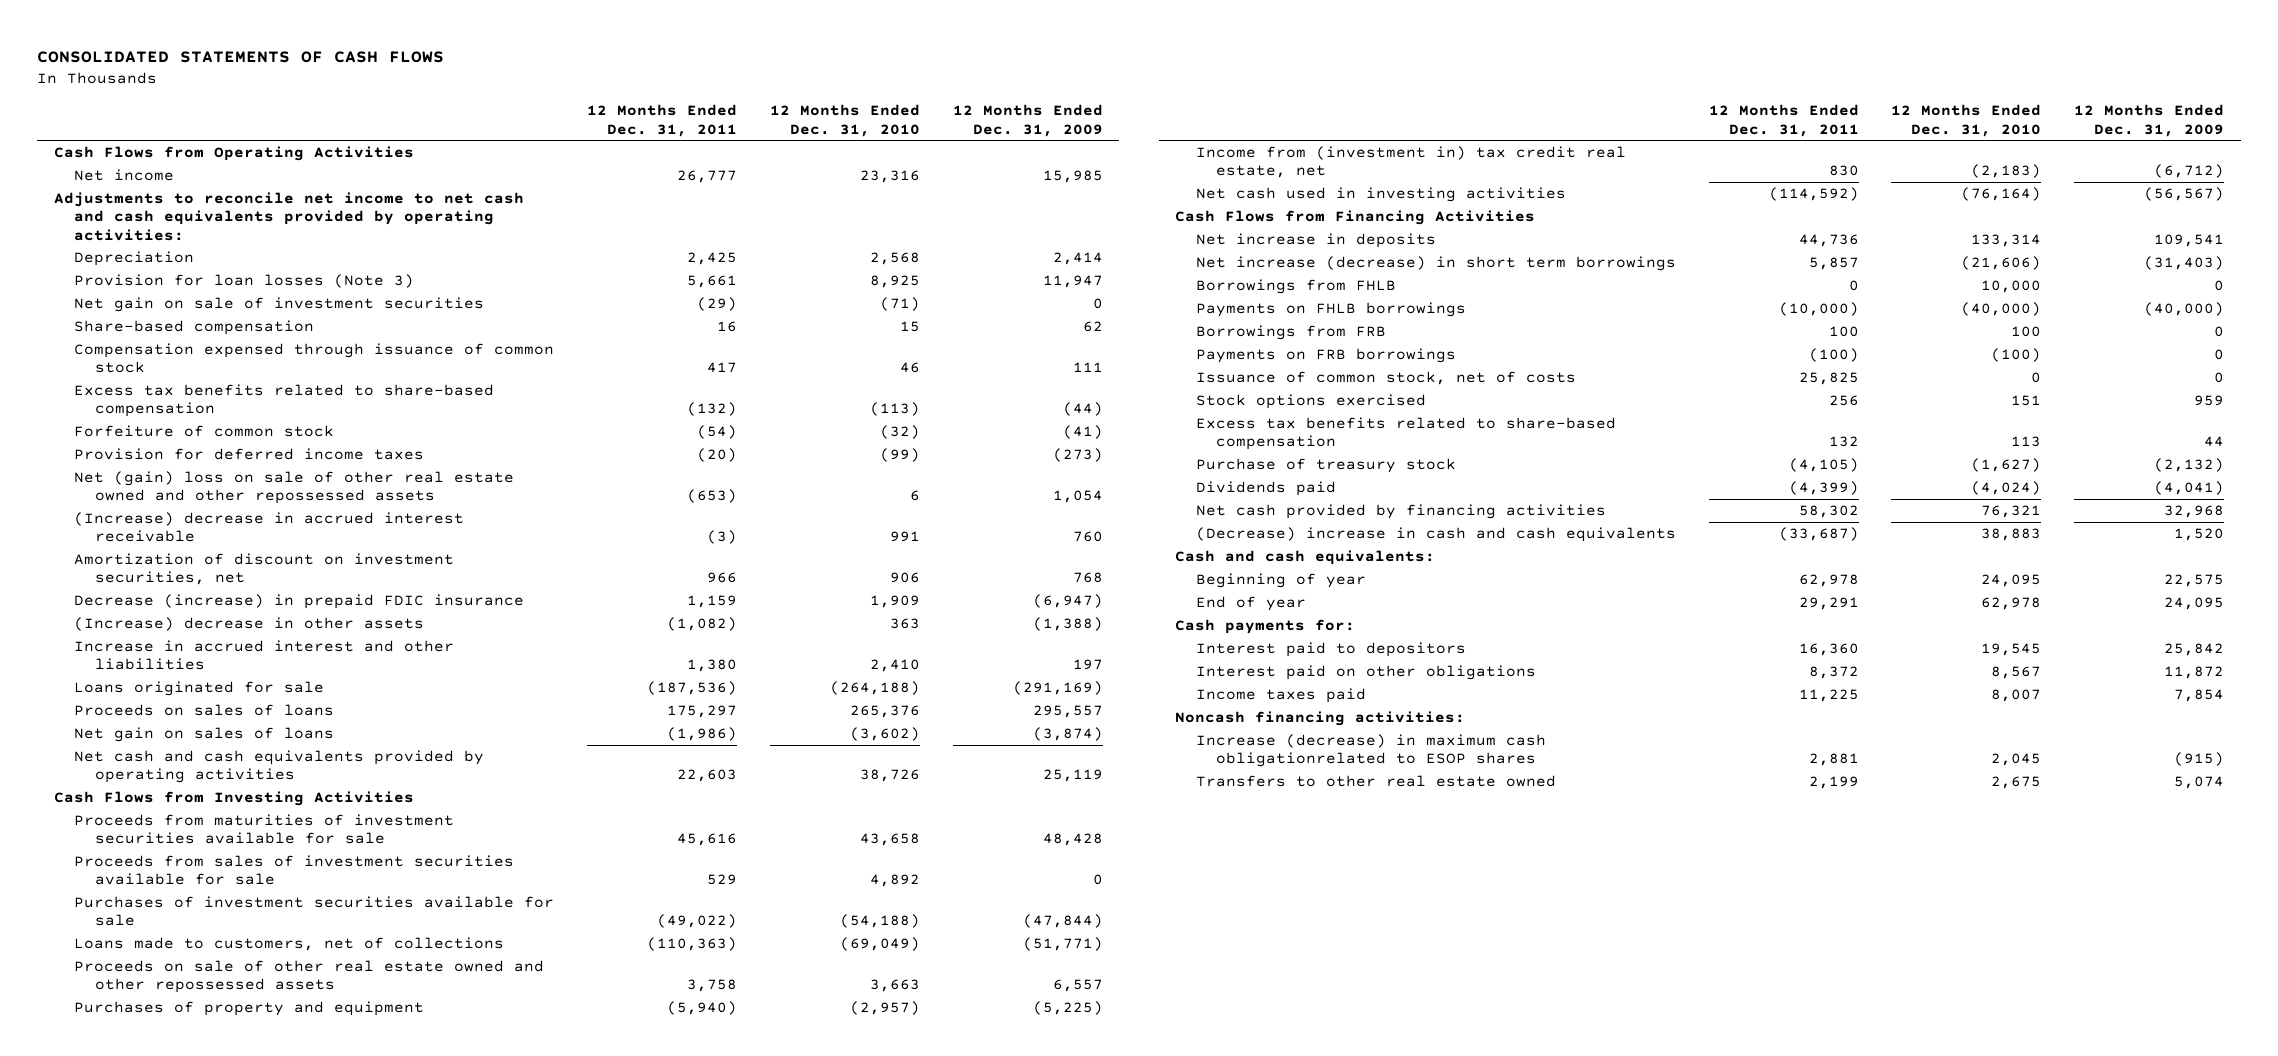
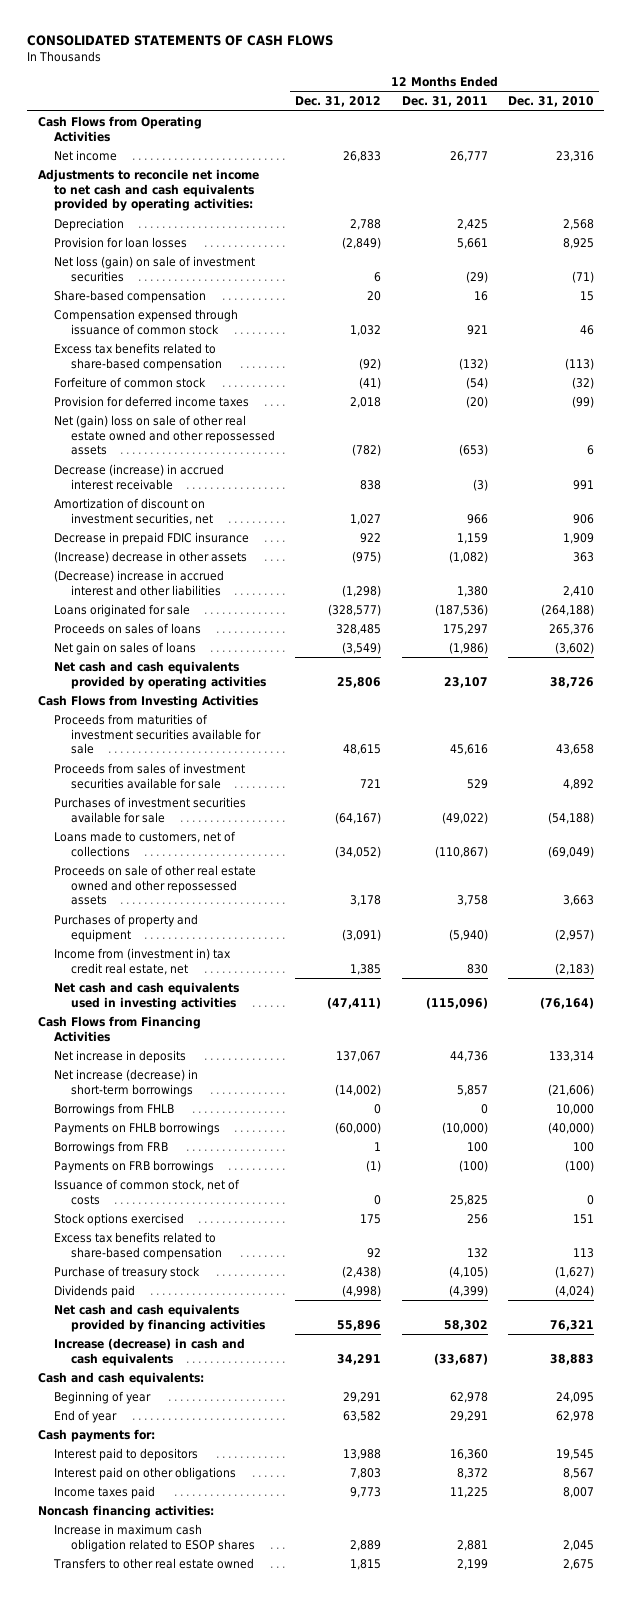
[952,104,1103,137] 12 Months Ended Dec. 31, 2009 -> none
none -> [295,96,382,108] Dec. 31, 2012
[74,274,415,289] Provision for loan losses (Note 3) -> [54,236,188,248] Provision for loan losses
[74,297,485,313] Net gain on sale of investment securities -> [54,255,256,282] Net loss (gain) on sale of investment securities
[707,362,738,374] 417 -> [466,324,488,335] 921
[74,512,465,543] (Increase) decrease in accrued interest receivable -> [54,463,225,490] Decrease (increase) in accrued interest receivable
[74,594,525,610] Decrease (increase) in prepaid FDIC insurance -> [54,531,250,545] Decrease in prepaid FDIC insurance
[74,640,455,671] Increase in accrued interest and other liabilities -> [54,569,225,596] (Decrease) increase in accrued interest and other liabilities
[677,769,738,783] 22,603 -> [443,676,488,688] 23,107
[647,937,738,952] (110,363) -> [434,845,488,858] (110,867)
[1195,187,1566,203] Net cash used in investing activities -> [54,981,240,1010] Net cash and cash equivalents used in investing activities
[1768,187,1859,202] (114,592) -> [425,996,488,1009] (115,096)
[1195,256,1676,272] Net increase (decrease) in short term borrowings -> [54,1068,199,1097] Net increase (decrease) in short-term borrowings
[1195,504,1606,520] Net cash provided by financing activities -> [54,1303,265,1332] Net cash and cash equivalents provided by financing activities
[1195,527,1676,543] (Decrease) increase in cash and cash equivalents -> [54,1337,246,1366] Increase (decrease) in cash and cash equivalents
[1195,734,1546,768] Increase (decrease) in maximum cash obligationrelated to ESOP shares -> [54,1523,255,1552] Increase in maximum cash obligation related to ESOP shares

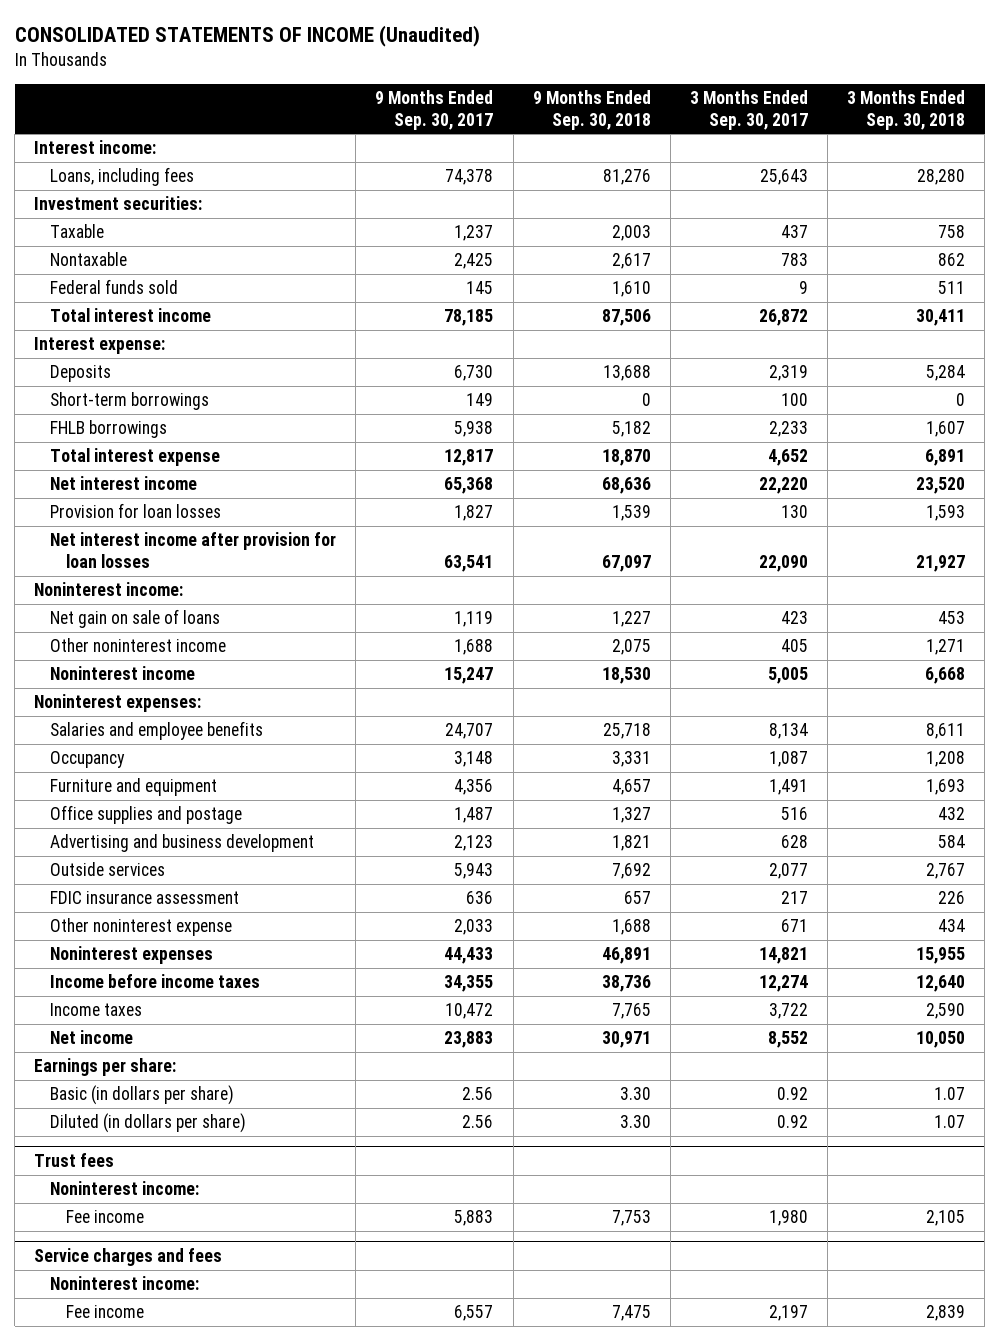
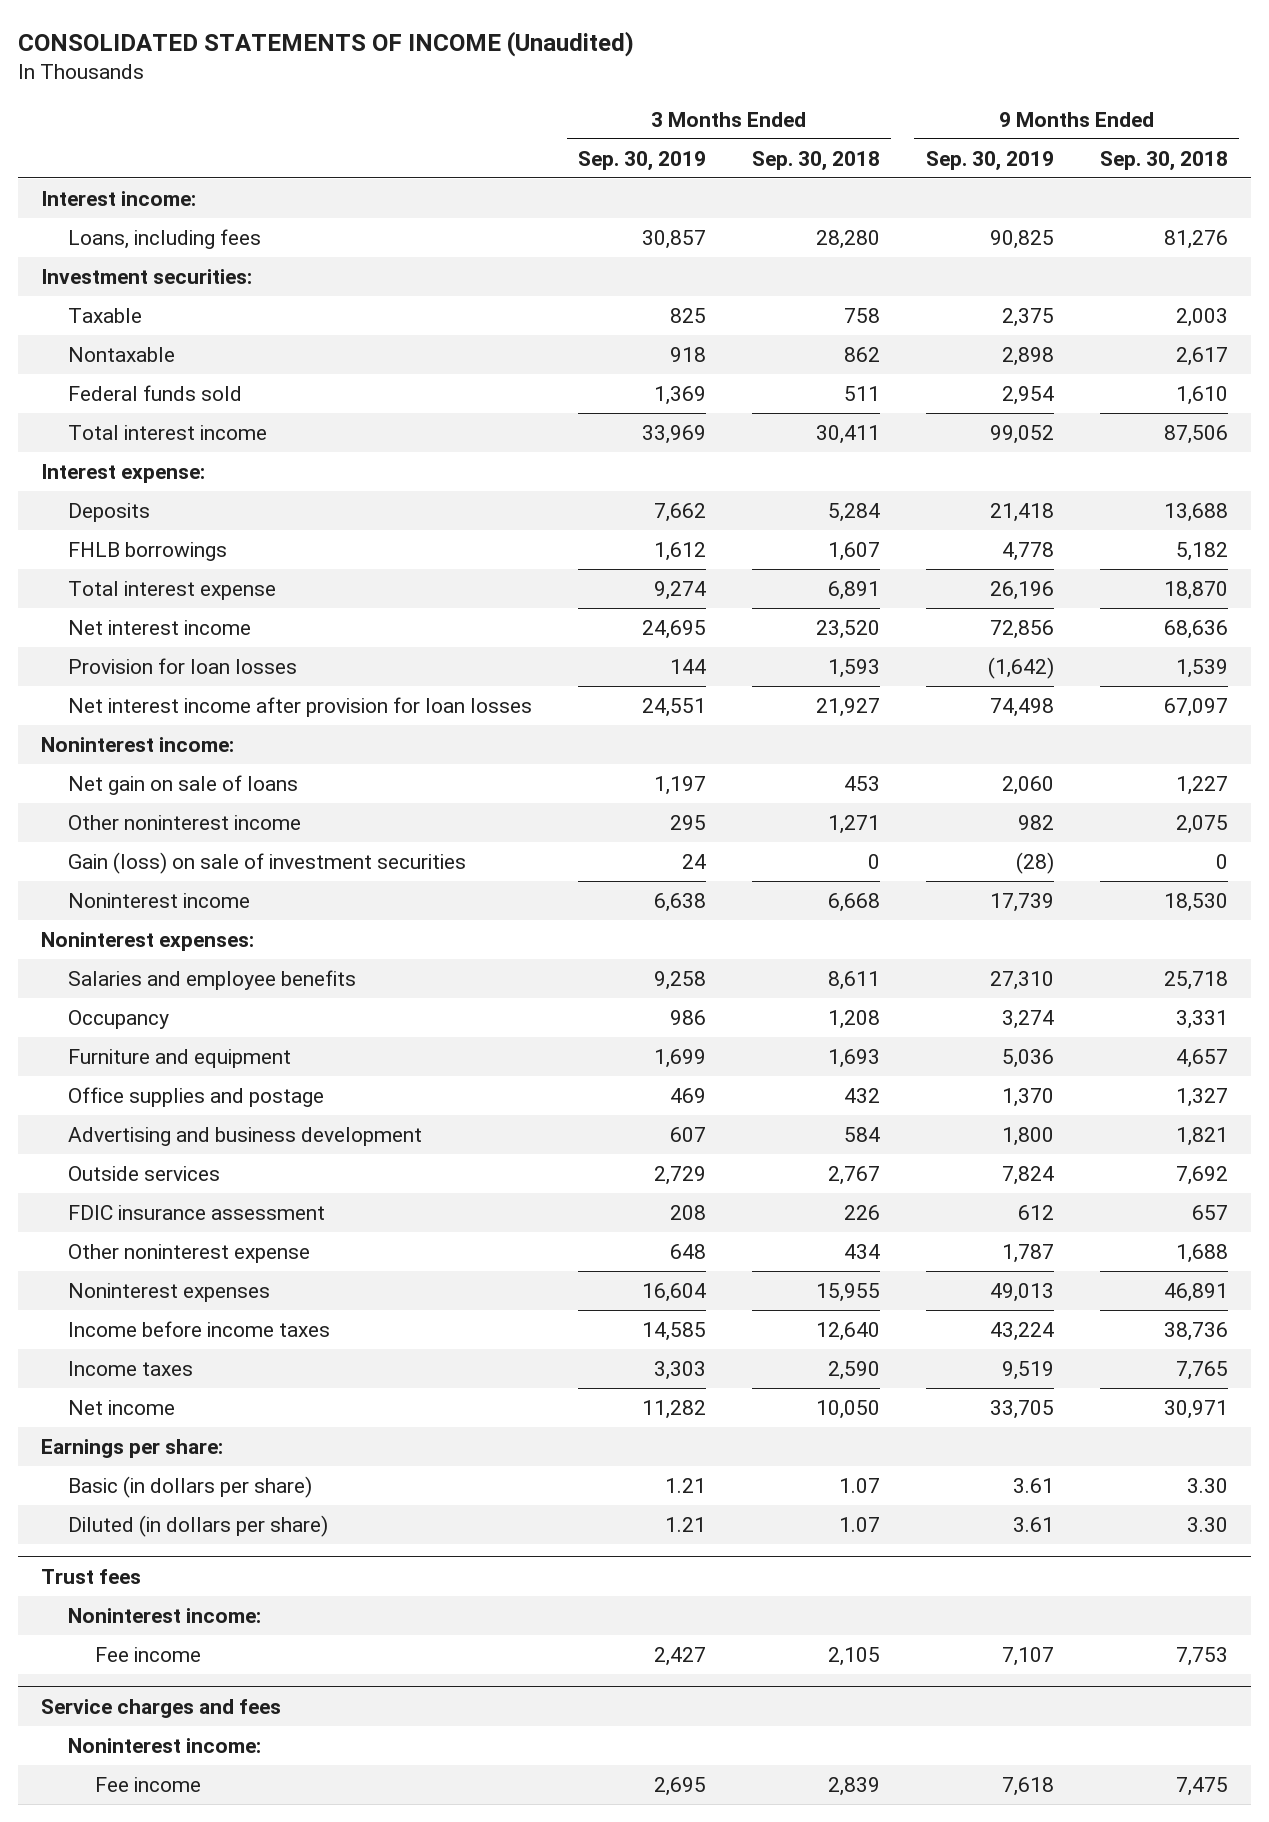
[375,89,494,130] 9 Months Ended Sep. 30, 2017 -> none
[689,89,808,130] 3 Months Ended Sep. 30, 2017 -> none
none -> [578,150,707,171] Sep. 30, 2019
none -> [925,150,1054,171] Sep. 30, 2019
[50,392,210,411] Short-term borrowings -> none
none -> [68,851,467,874] Gain (loss) on sale of investment securities

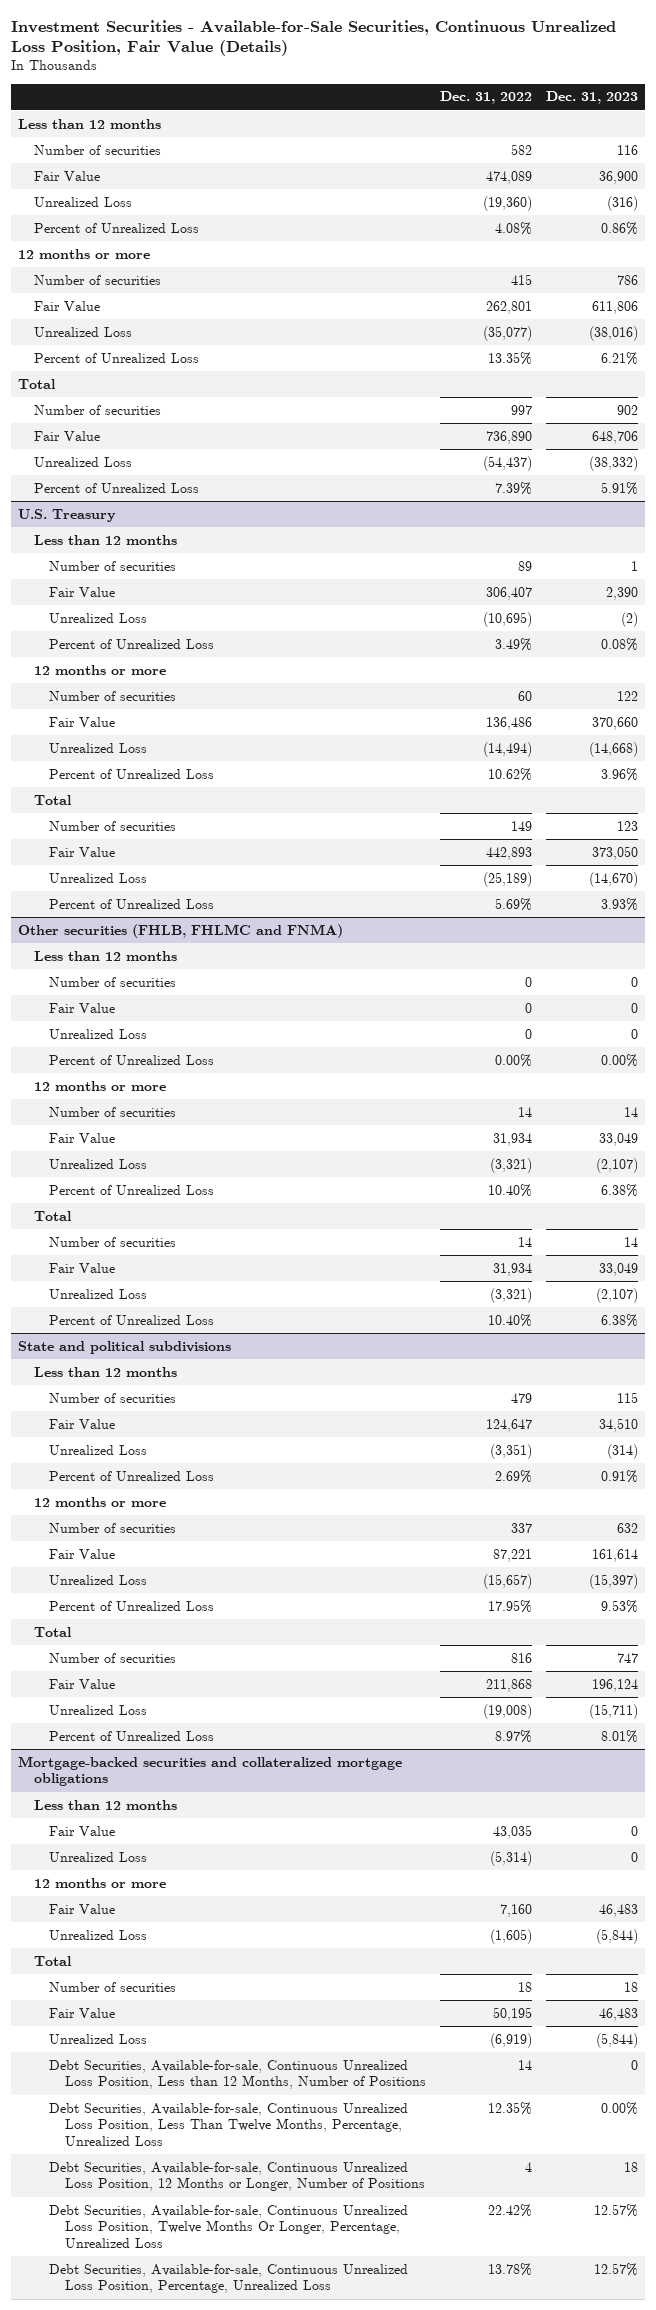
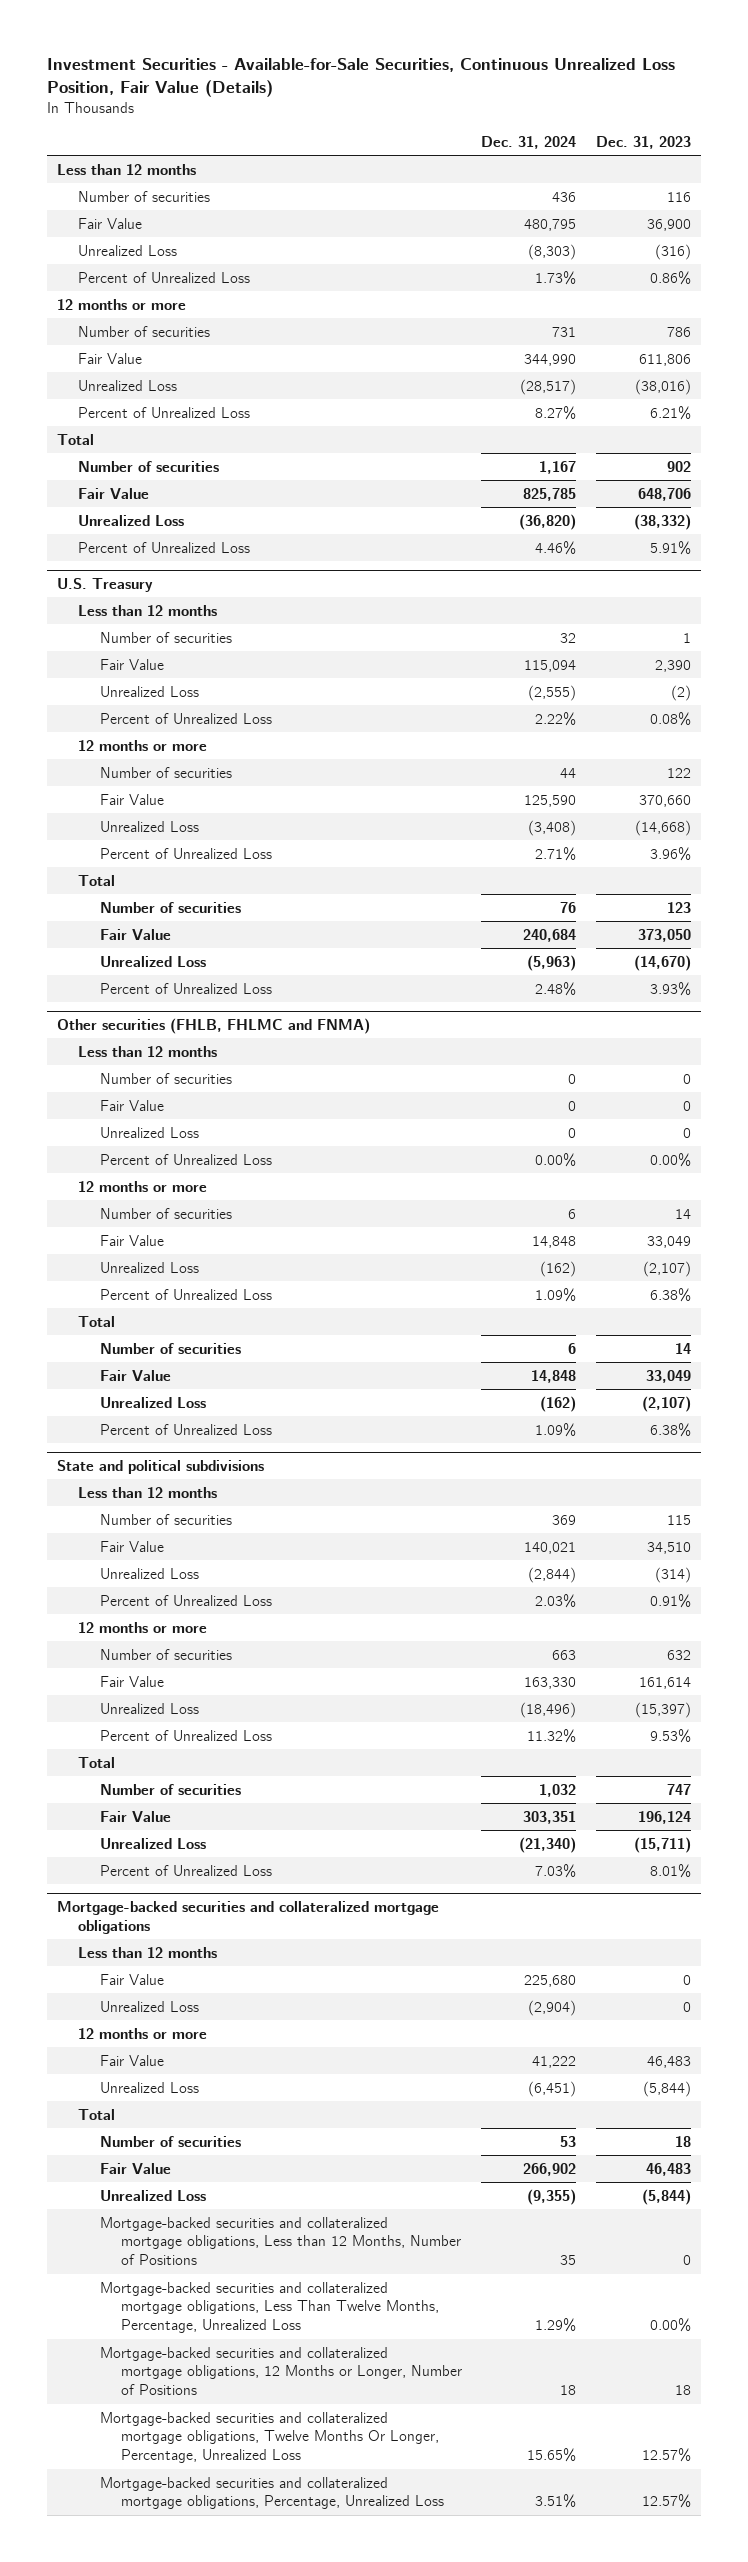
[439,91,532,105] Dec. 31, 2022 -> none
none -> [481,135,577,149] Dec. 31, 2024
[49,2059,426,2090] Debt Securities, Available-for-sale, Continuous Unrealized Loss Position, Less than 12 Months, Number of Positions -> [99,2216,461,2266] Mortgage-backed securities and collateralized mortgage obligations, Less than 12 Months, Number of Positions
[49,2102,409,2146] Debt Securities, Available-for-sale, Continuous Unrealized Loss Position, Less Than Twelve Months, Percentage, Unrealized Loss -> [99,2281,439,2334] Mortgage-backed securities and collateralized mortgage obligations, Less Than Twelve Months, Percentage, Unrealized Loss
[49,2161,425,2192] Debt Securities, Available-for-sale, Continuous Unrealized Loss Position, 12 Months or Longer, Number of Positions -> [99,2346,462,2396] Mortgage-backed securities and collateralized mortgage obligations, 12 Months or Longer, Number of Positions
[49,2204,409,2248] Debt Securities, Available-for-sale, Continuous Unrealized Loss Position, Twelve Months Or Longer, Percentage, Unrealized Loss -> [99,2411,439,2464] Mortgage-backed securities and collateralized mortgage obligations, Twelve Months Or Longer, Percentage, Unrealized Loss
[49,2263,409,2294] Debt Securities, Available-for-sale, Continuous Unrealized Loss Position, Percentage, Unrealized Loss -> [99,2476,444,2510] Mortgage-backed securities and collateralized mortgage obligations, Percentage, Unrealized Loss

